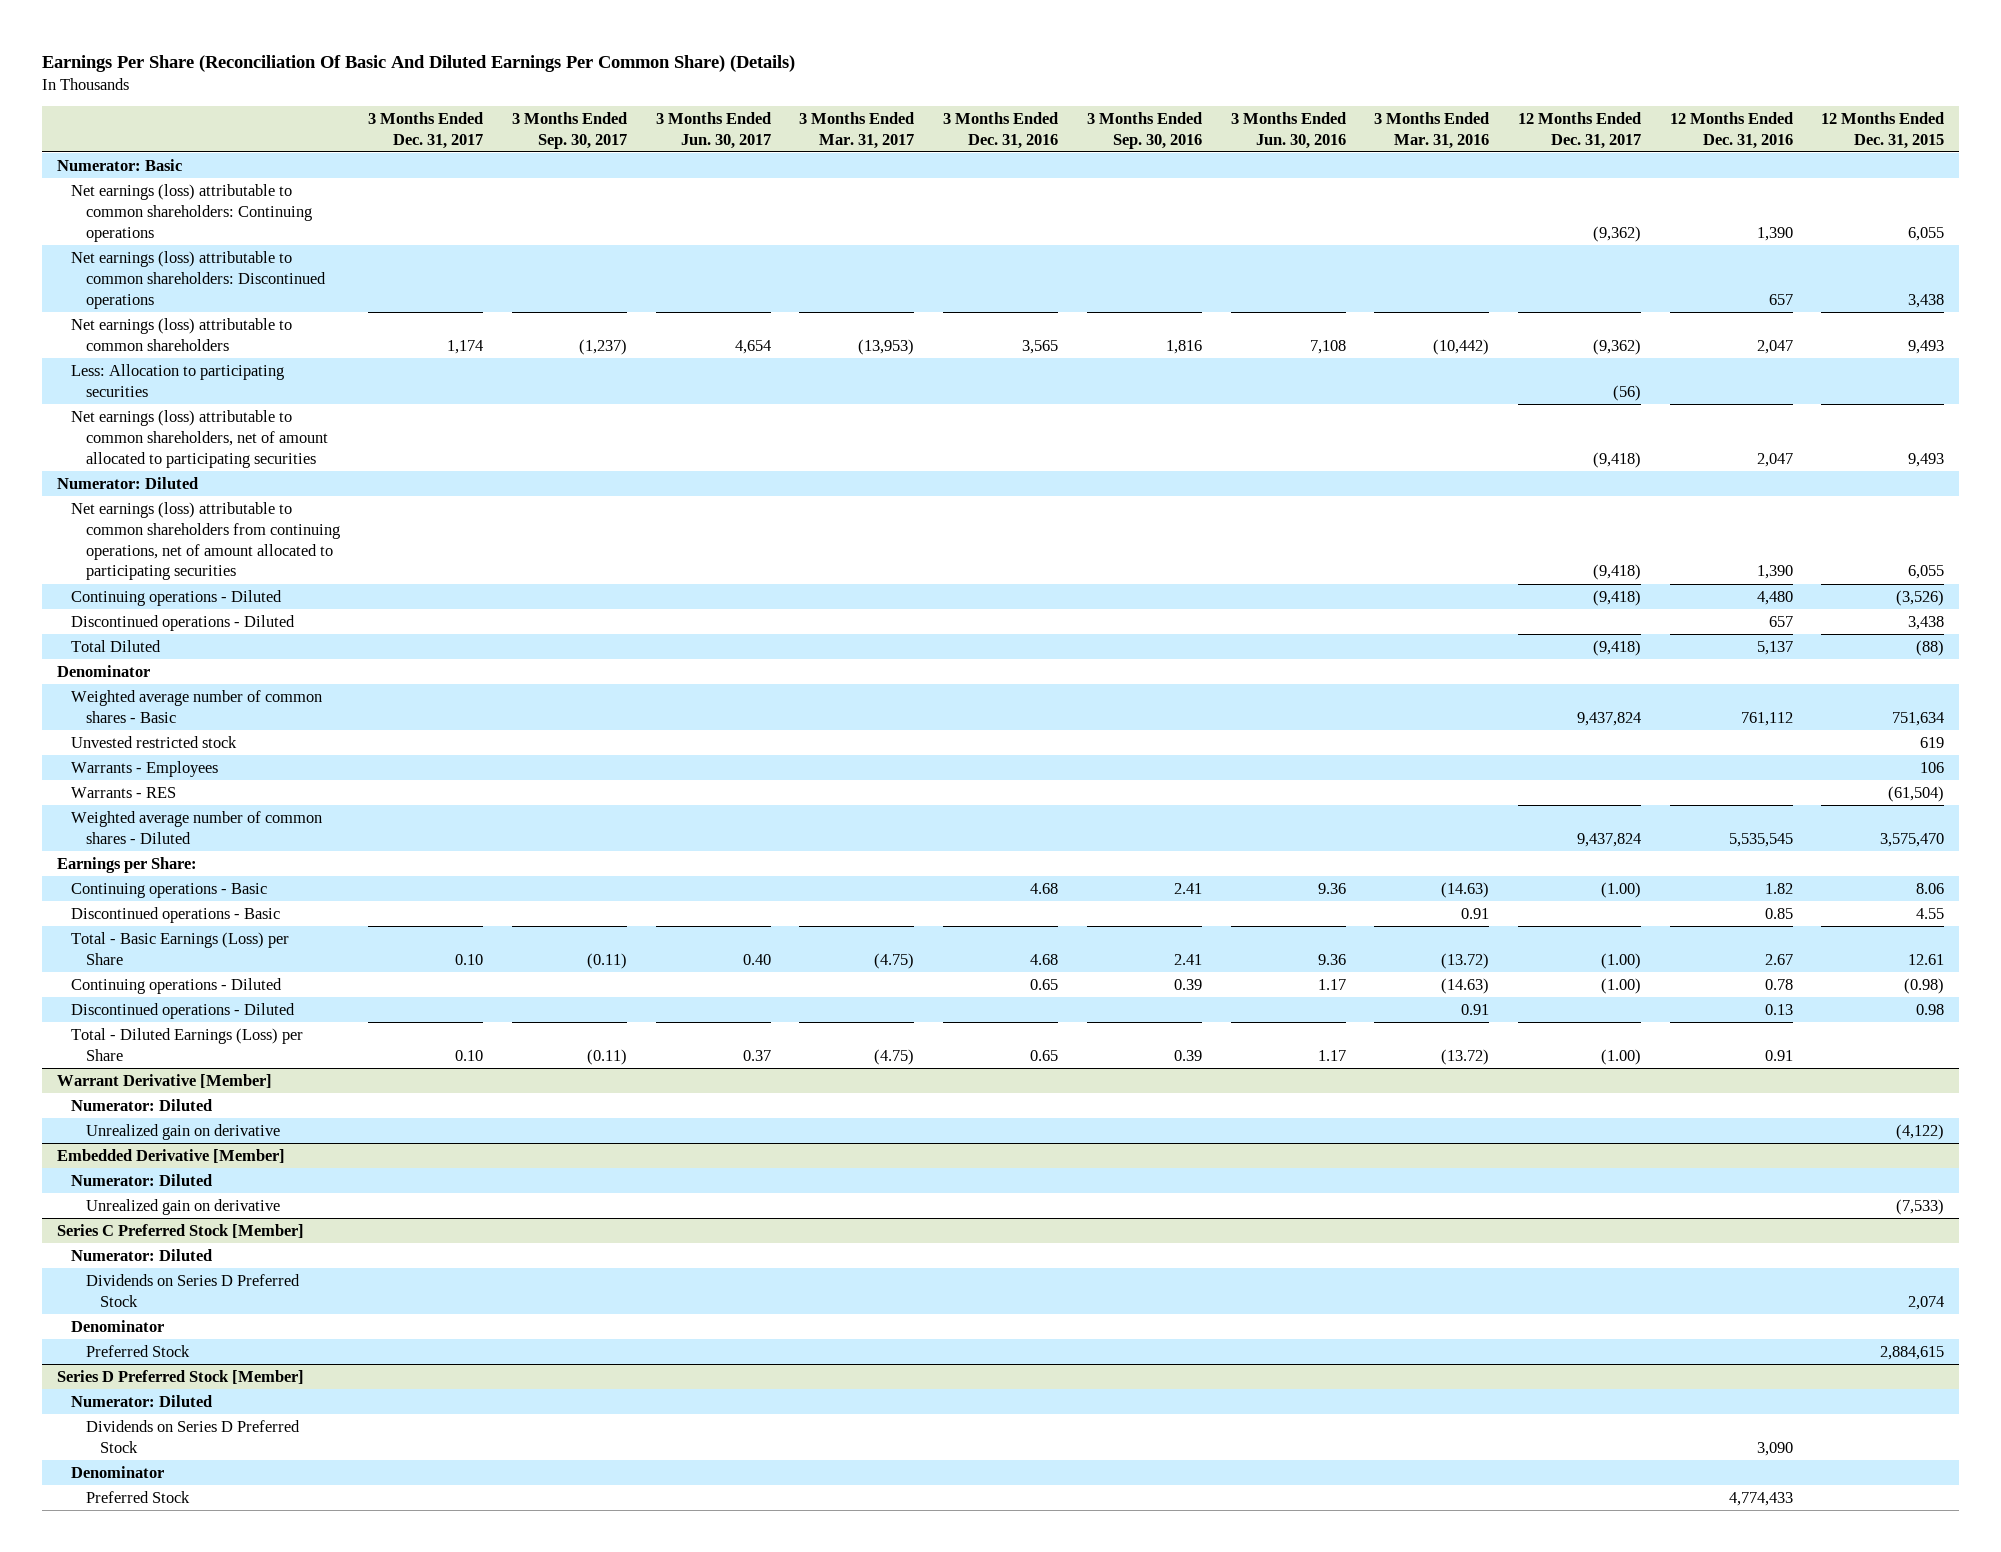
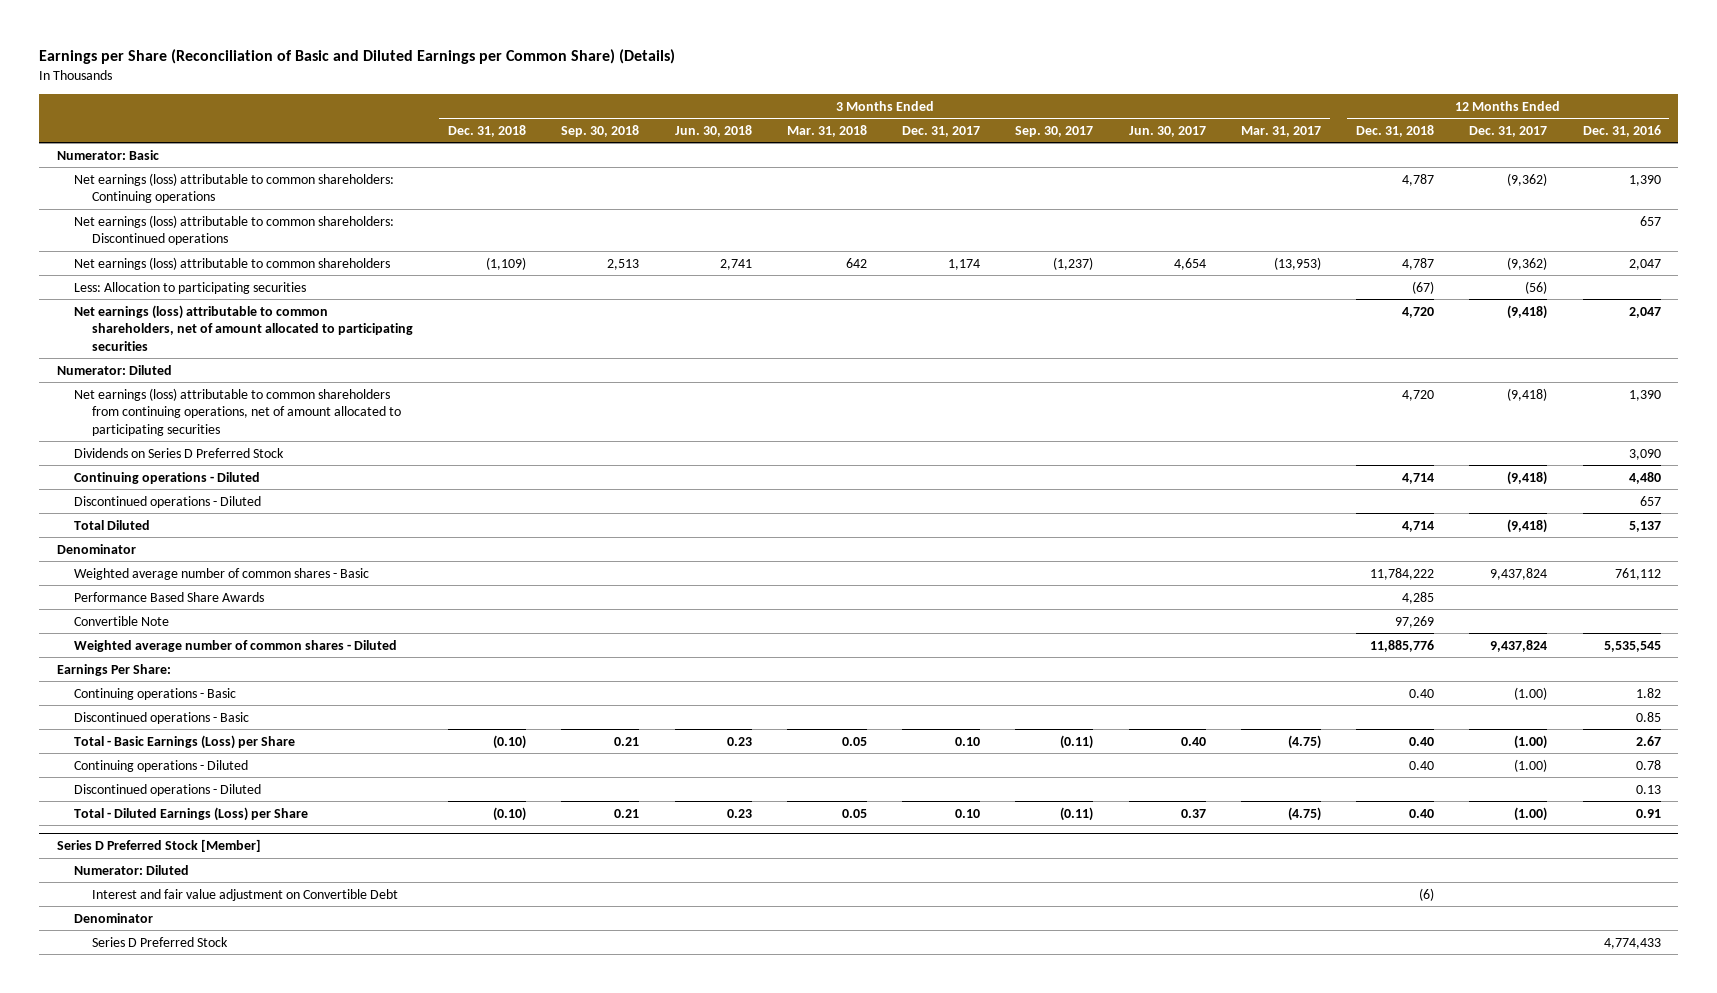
[42,54,796,72] Earnings Per Share (Reconciliation Of Basic And Diluted Earnings Per Common Share) (Details) -> [39,49,676,65] Earnings per Share (Reconciliation of Basic and Diluted Earnings per Common Share) (Details)
[943,111,1059,149] 3 Months Ended Dec. 31, 2016 -> none
[1086,111,1202,149] 3 Months Ended Sep. 30, 2016 -> none
[1230,111,1346,149] 3 Months Ended Jun. 30, 2016 -> none
[1374,111,1490,149] 3 Months Ended Mar. 31, 2016 -> none
[1821,111,1945,149] 12 Months Ended Dec. 31, 2015 -> none
none -> [448,124,527,137] Dec. 31, 2018
none -> [561,124,640,137] Sep. 30, 2018
none -> [674,124,752,137] Jun. 30, 2018
none -> [786,124,867,137] Mar. 31, 2018
none -> [1356,124,1435,137] Dec. 31, 2018
none -> [74,447,285,458] Dividends on Series D Preferred Stock
[71,735,238,748] Unvested restricted stock -> none
[71,760,219,777] Warrants - Employees -> none
[71,786,177,798] Warrants - RES -> none
none -> [74,591,265,602] Performance Based Share Awards
none -> [74,615,170,626] Convertible Note
[56,856,197,873] Earnings per Share: -> [56,663,171,676] Earnings Per Share:
[56,1073,272,1088] Warrant Derivative [Member] -> none
[71,1098,213,1111] Numerator: Diluted -> none
[85,1123,280,1140] Unrealized gain on derivative -> none
[56,1148,285,1163] Embedded Derivative [Member] -> none
[71,1173,213,1186] Numerator: Diluted -> none
[85,1198,280,1215] Unrealized gain on derivative -> none
[56,1223,304,1238] Series C Preferred Stock [Member] -> none
[71,1248,213,1261] Numerator: Diluted -> none
[85,1273,300,1307] Dividends on Series D Preferred Stock -> none
[71,1319,165,1332] Denominator -> none
[85,1344,190,1357] Preferred Stock -> none
[85,1419,300,1453] Dividends on Series D Preferred Stock -> none
none -> [91,888,398,901] Interest and fair value adjustment on Convertible Debt
[85,1490,190,1503] Preferred Stock -> [91,936,228,947] Series D Preferred Stock

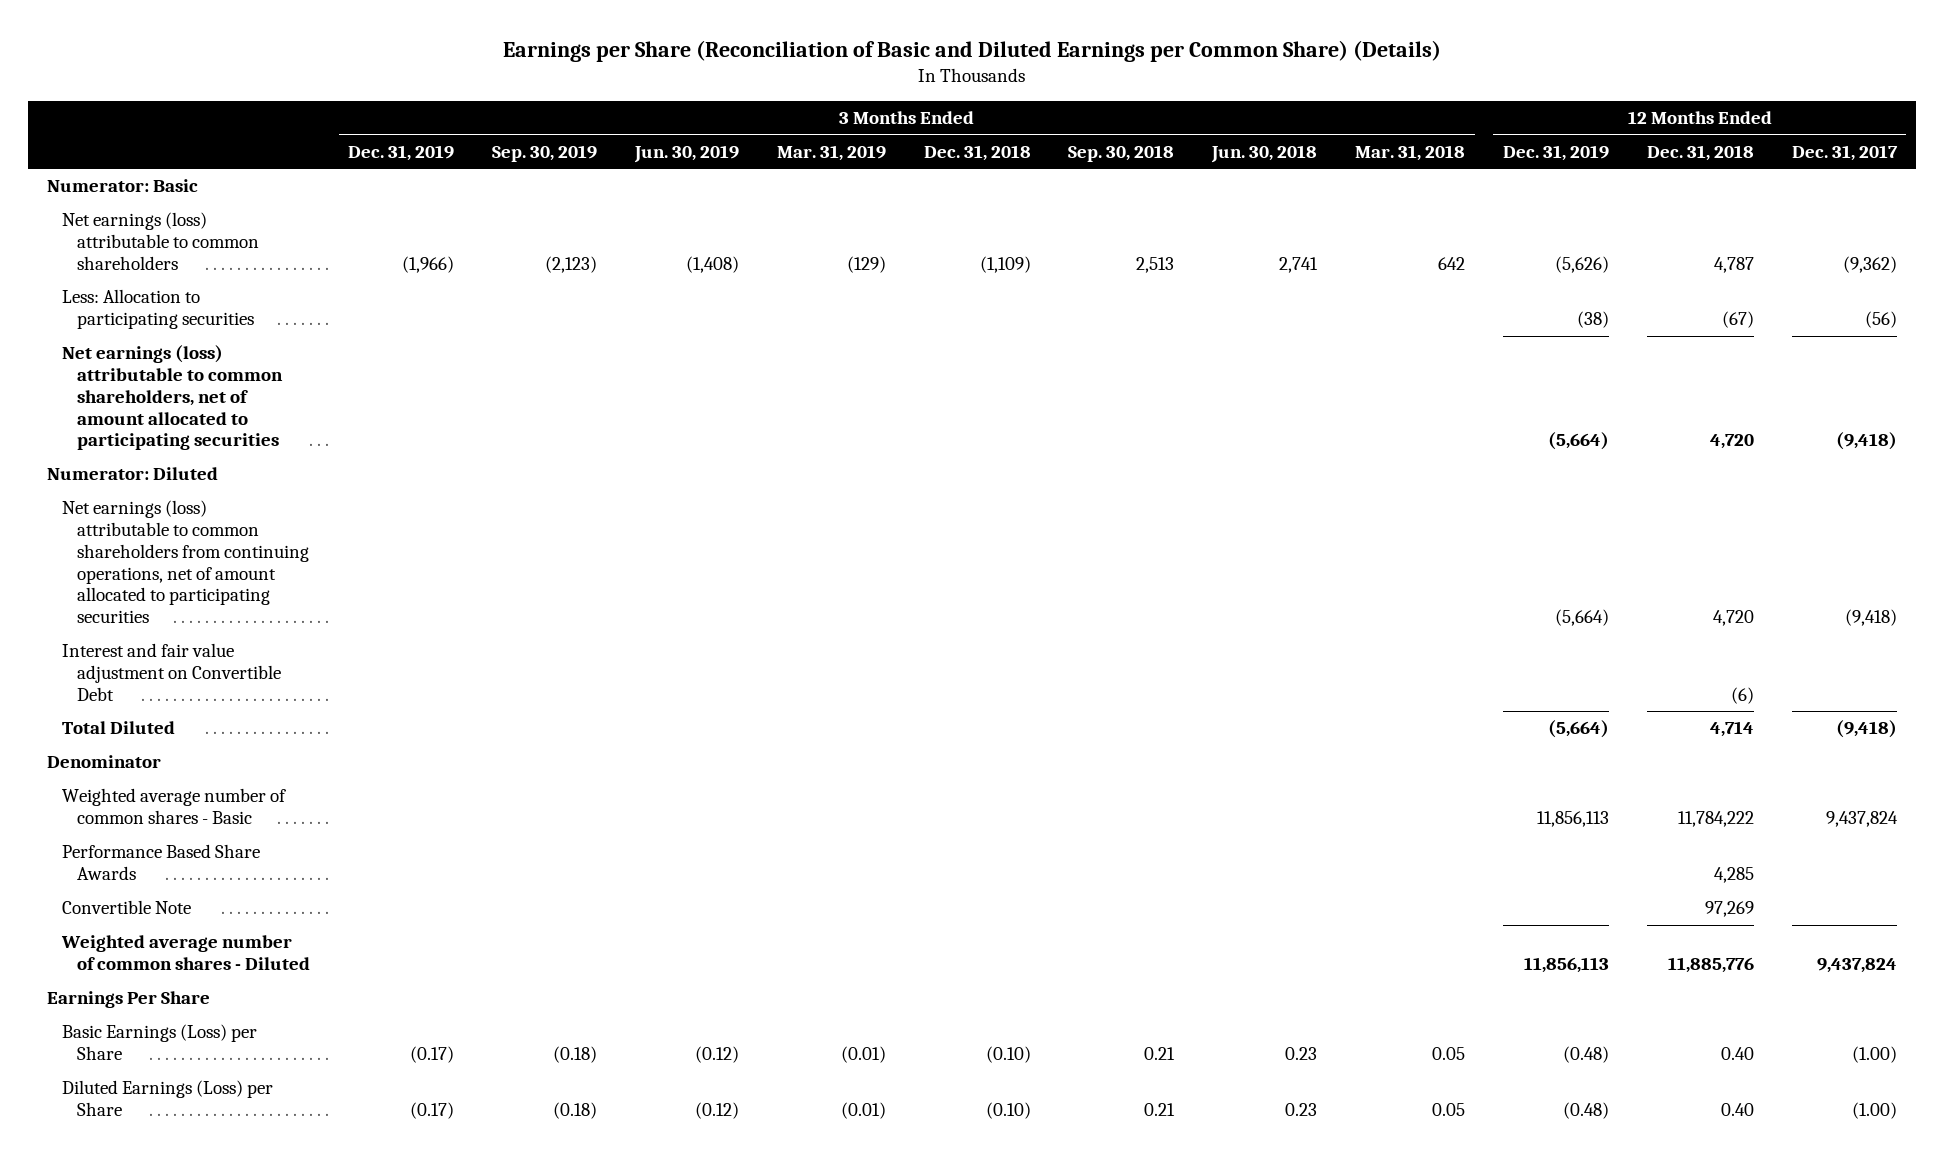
[902,125,981,137] Dec. 31, 2017 -> none
[1015,125,1094,137] Sep. 30, 2017 -> none
[1128,125,1206,137] Jun. 30, 2017 -> none
[1240,125,1321,137] Mar. 31, 2017 -> none
[1582,124,1661,137] Dec. 31, 2016 -> none
none -> [348,144,455,161] Dec. 31, 2019
none -> [491,144,597,162] Sep. 30, 2019
none -> [633,144,739,163] Jun. 30, 2019
none -> [776,144,886,161] Mar. 31, 2019
none -> [1502,144,1609,161] Dec. 31, 2019
[74,172,395,204] Net earnings (loss) attributable to common shareholders: Continuing operations -> none
[74,214,395,246] Net earnings (loss) attributable to common shareholders: Discontinued operations -> none
[74,447,285,458] Dividends on Series D Preferred Stock -> none
[74,471,261,484] Continuing operations - Diluted -> none
[74,495,262,508] Discontinued operations - Diluted -> none
none -> [61,643,282,701] Interest and fair value adjustment on Convertible Debt
[74,687,237,700] Continuing operations - Basic -> none
[74,711,250,724] Discontinued operations - Basic -> none
[74,759,249,772] Continuing operations - Diluted -> none
[74,783,262,796] Discontinued operations - Diluted -> none
[56,839,261,853] Series D Preferred Stock [Member] -> none
[74,864,190,875] Numerator: Diluted -> none
[91,888,398,901] Interest and fair value adjustment on Convertible Debt -> none
[74,912,154,923] Denominator -> none
[91,936,228,947] Series D Preferred Stock -> none
[56,663,171,676] Earnings Per Share: -> [46,991,210,1009] Earnings Per Share
[74,734,296,749] Total - Basic Earnings (Loss) per Share -> [61,1024,257,1061] Basic Earnings (Loss) per Share
[74,806,309,821] Total - Diluted Earnings (Loss) per Share -> [61,1080,273,1117] Diluted Earnings (Loss) per Share

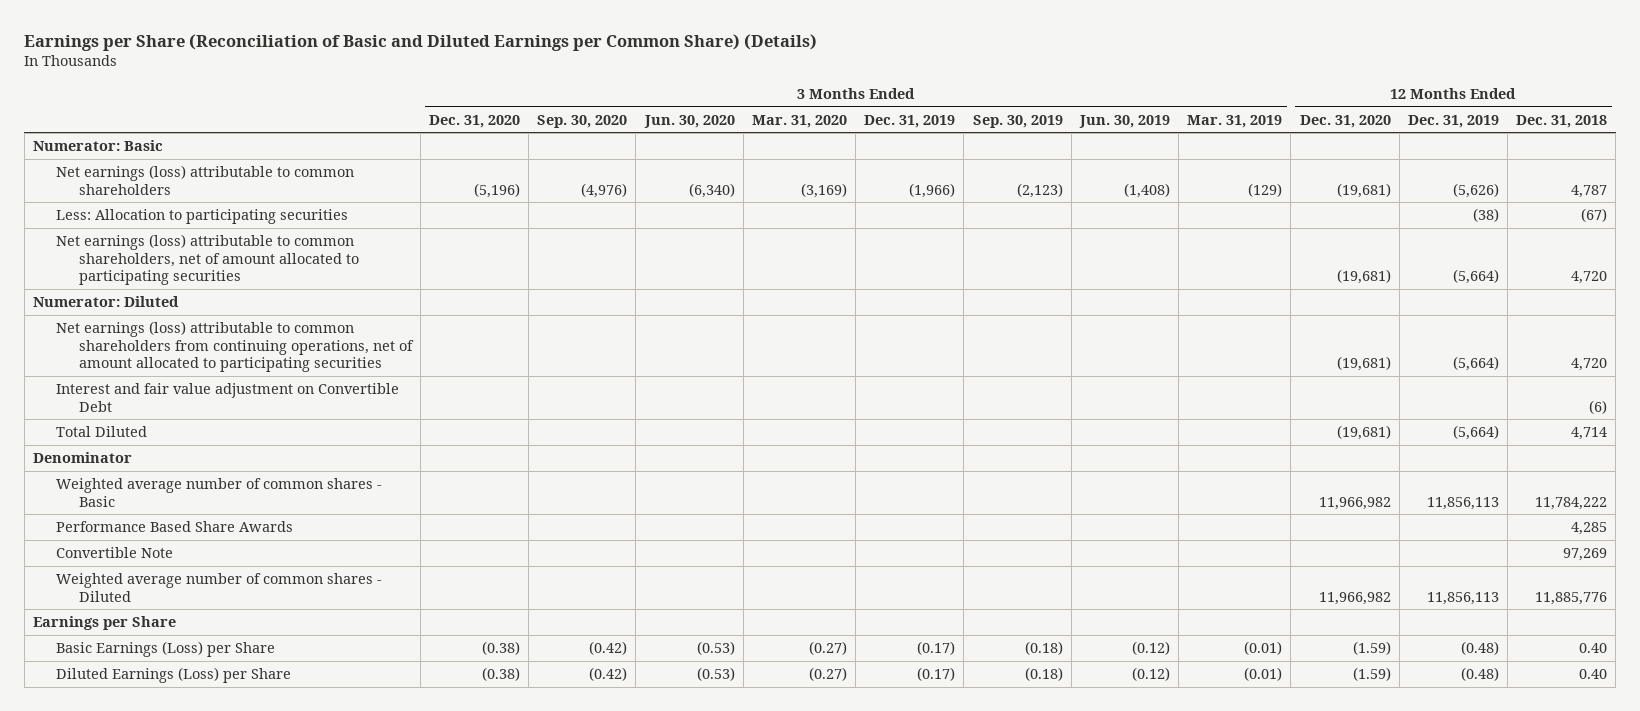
[923,144,1031,161] Dec. 31, 2018 -> none
[1068,144,1175,162] Sep. 30, 2018 -> none
[1211,144,1318,163] Jun. 30, 2018 -> none
[1355,144,1466,161] Mar. 31, 2018 -> none
[1791,144,1898,161] Dec. 31, 2017 -> none
none -> [428,114,520,128] Dec. 31, 2020
none -> [537,114,628,128] Sep. 30, 2020
none -> [643,114,735,128] Jun. 30, 2020
none -> [751,114,847,128] Mar. 31, 2020
none -> [1299,114,1391,128] Dec. 31, 2020
[46,991,210,1009] Earnings Per Share -> [33,616,177,631] Earnings per Share

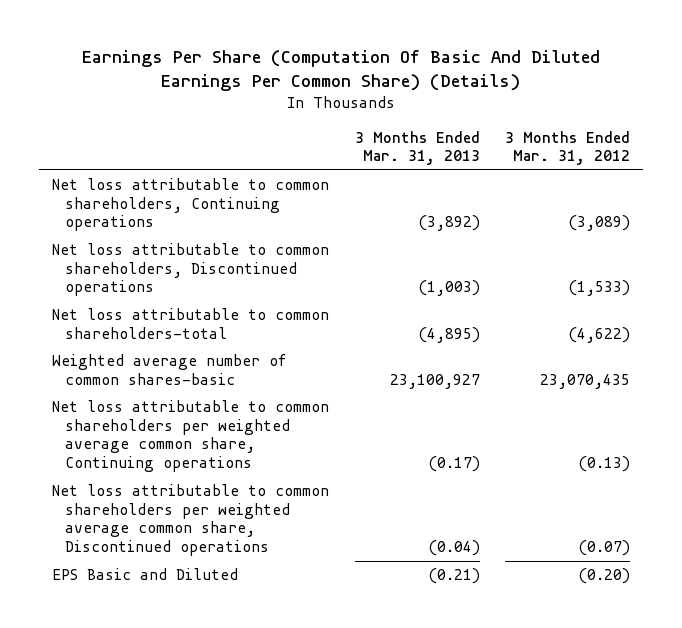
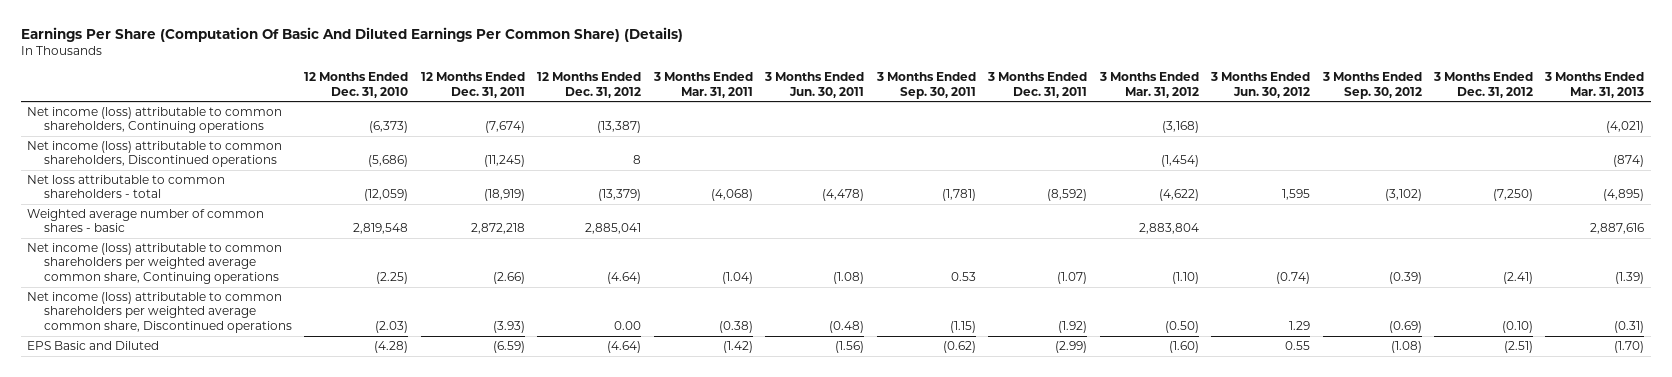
none -> [304,72,409,98] 12 Months Ended Dec. 31, 2010
none -> [420,72,525,98] 12 Months Ended Dec. 31, 2011
none -> [537,72,642,98] 12 Months Ended Dec. 31, 2012
none -> [652,72,753,98] 3 Months Ended Mar. 31, 2011
none -> [764,72,865,98] 3 Months Ended Jun. 30, 2011
none -> [875,72,976,99] 3 Months Ended Sep. 30, 2011
none -> [987,72,1088,98] 3 Months Ended Dec. 31, 2011
none -> [1210,72,1311,98] 3 Months Ended Jun. 30, 2012
none -> [1321,72,1422,99] 3 Months Ended Sep. 30, 2012
none -> [1433,72,1534,98] 3 Months Ended Dec. 31, 2012
[51,178,329,232] Net loss attributable to common shareholders, Continuing operations -> [27,107,283,134] Net income (loss) attributable to common shareholders, Continuing operations
[417,215,480,232] (3,892) -> [1606,121,1645,134] (4,021)
[568,215,631,232] (3,089) -> [1161,121,1199,134] (3,168)
[51,243,329,297] Net loss attributable to common shareholders, Discontinued operations -> [27,141,283,168] Net income (loss) attributable to common shareholders, Discontinued operations
[417,280,480,297] (1,003) -> [1613,155,1645,168] (874)
[568,280,631,297] (1,533) -> [1160,155,1199,168] (1,454)
[51,308,329,339] Net loss attributable to common shareholders-total -> [27,175,226,199] Net loss attributable to common shareholders - total
[51,354,287,385] Weighted average number of common shares-basic -> [27,209,265,233] Weighted average number of common shares - basic
[389,373,480,389] 23,100,927 -> [1590,223,1645,235] 2,887,616
[540,373,631,389] 23,070,435 -> [1138,223,1199,235] 2,883,804
[51,400,329,473] Net loss attributable to common shareholders per weighted average common share, Continuing operations -> [27,243,283,284] Net income (loss) attributable to common shareholders per weighted average common share, Continuing operations
[427,456,480,473] (0.17) -> [1615,271,1645,284] (1.39)
[578,456,631,473] (0.13) -> [1171,271,1199,284] (1.10)
[51,484,329,557] Net loss attributable to common shareholders per weighted average common share, Discontinued operations -> [27,292,292,333] Net income (loss) attributable to common shareholders per weighted average common share, Discontinued operations
[427,540,480,557] (0.04) -> [1614,320,1645,333] (0.31)
[578,540,631,557] (0.07) -> [1164,320,1199,333] (0.50)
[427,568,480,585] (0.21) -> [1614,341,1645,354] (1.70)
[578,568,631,585] (0.20) -> [1168,341,1199,354] (1.60)

